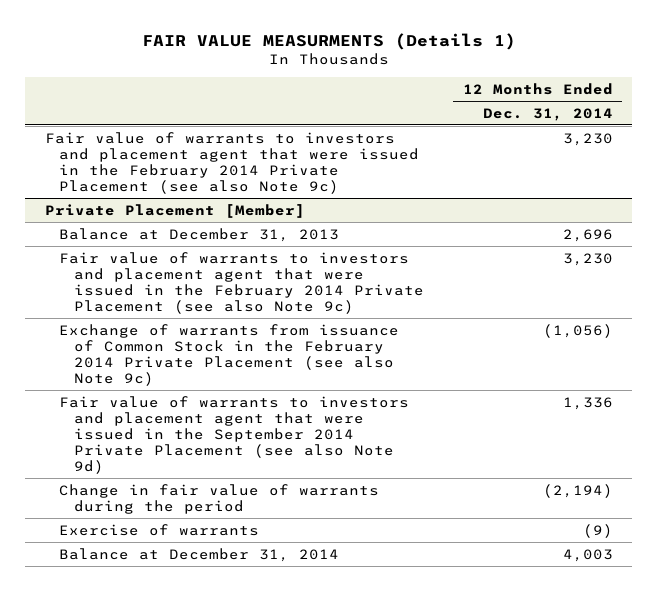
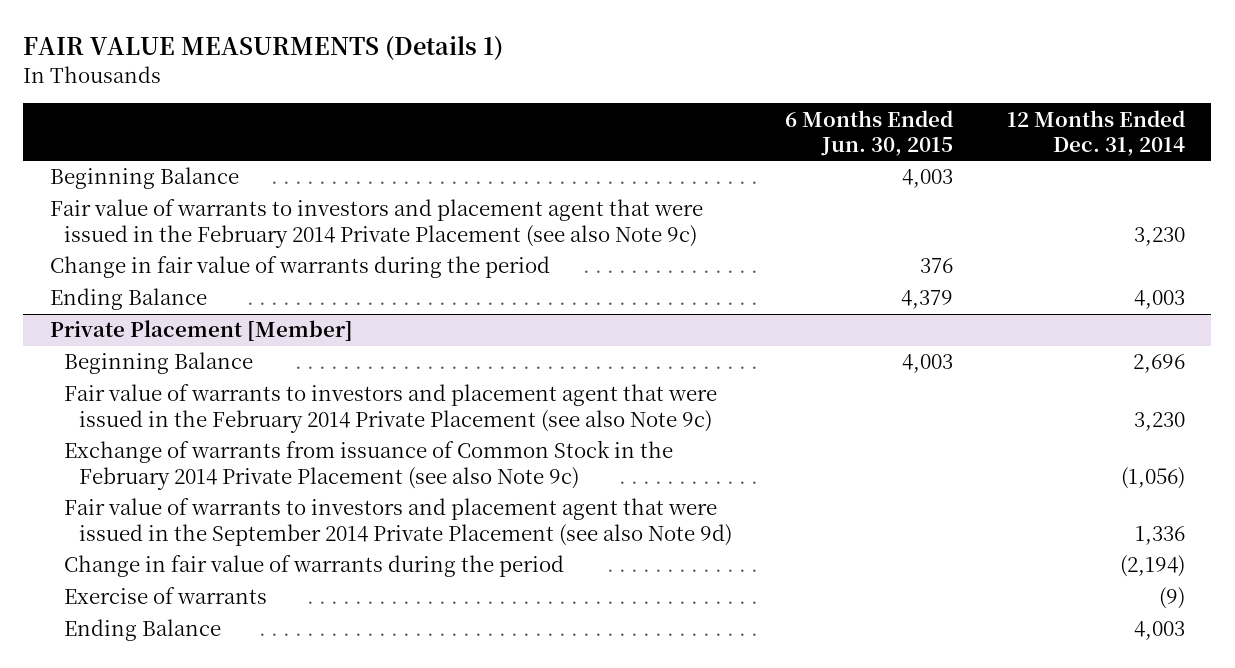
none -> [785,109,954,156] 6 Months Ended Jun. 30, 2015
none -> [50,167,240,190] Beginning Balance
none -> [50,256,551,279] Change in fair value of warrants during the period
none -> [50,288,208,311] Ending Balance
[59,227,340,242] Balance at December 31, 2013 -> [64,352,254,375] Beginning Balance
[59,547,340,562] Balance at December 31, 2014 -> [64,619,222,642] Ending Balance

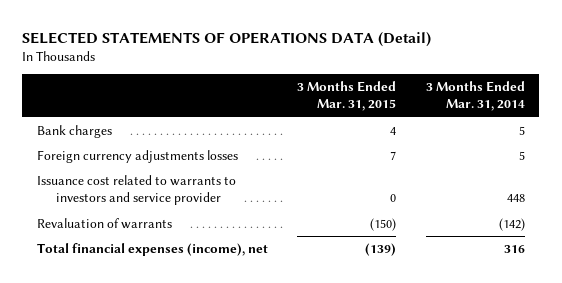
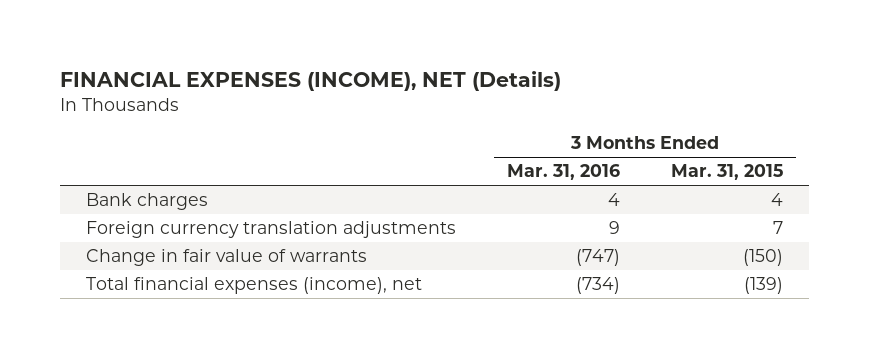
[22,31,432,47] SELECTED STATEMENTS OF OPERATIONS DATA (Detail) -> [60,71,562,92] FINANCIAL EXPENSES (INCOME), NET (Details)
[425,81,525,112] 3 Months Ended Mar. 31, 2014 -> none
none -> [507,164,621,181] Mar. 31, 2016
[36,175,236,206] Issuance cost related to warrants to investors and service provider -> none
[36,218,172,230] Revaluation of warrants -> none
[36,150,238,164] Foreign currency adjustments losses -> [85,221,456,239] Foreign currency translation adjustments
none -> [85,249,367,267] Change in fair value of warrants

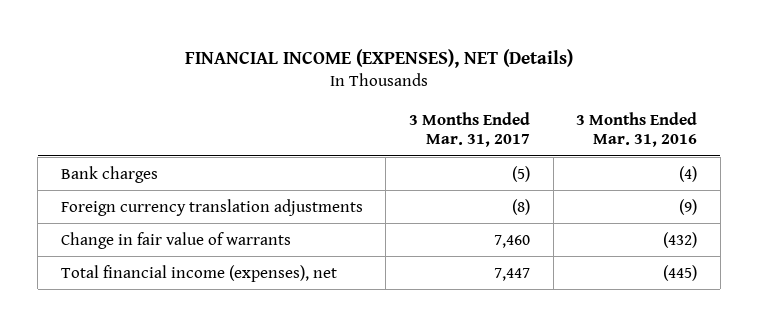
[60,71,562,92] FINANCIAL EXPENSES (INCOME), NET (Details) -> [185,48,574,68] FINANCIAL INCOME (EXPENSES), NET (Details)
[671,164,784,181] Mar. 31, 2015 -> none
none -> [409,111,531,148] 3 Months Ended Mar. 31, 2017
[608,193,621,207] 4 -> [679,165,698,182] (4)
[609,221,621,235] 9 -> [679,198,698,215] (9)
[576,249,621,267] (747) -> [663,231,698,248] (432)
[85,277,422,295] Total financial expenses (income), net -> [60,264,337,282] Total financial income (expenses), net
[576,277,621,295] (734) -> [663,264,698,281] (445)

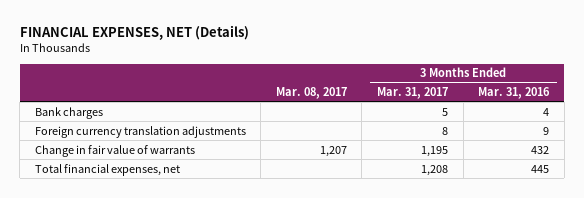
[185,48,574,68] FINANCIAL INCOME (EXPENSES), NET (Details) -> [19,25,249,41] FINANCIAL EXPENSES, NET (Details)
none -> [275,86,347,99] Mar. 08, 2017
[512,165,531,182] (5) -> [442,107,449,116] 5
[679,165,698,182] (4) -> [543,107,550,116] 4
[512,198,531,215] (8) -> [442,126,449,135] 8
[679,198,698,215] (9) -> [543,126,550,135] 9
[494,234,531,248] 7,460 -> [421,145,449,157] 1,195
[663,231,698,248] (432) -> [531,145,550,154] 432
[60,264,337,282] Total financial income (expenses), net -> [34,163,180,176] Total financial expenses, net
[494,267,531,281] 7,447 -> [421,164,449,176] 1,208
[663,264,698,281] (445) -> [531,164,550,173] 445

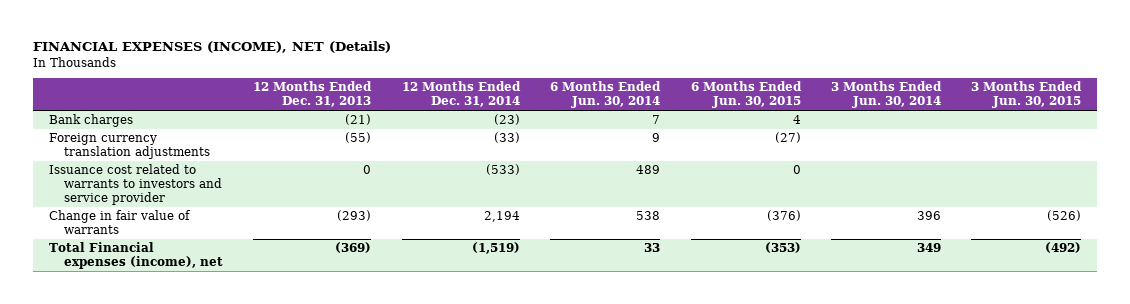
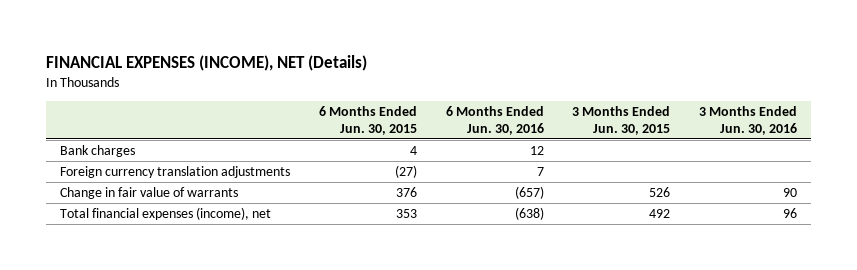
[253,81,373,108] 12 Months Ended Dec. 31, 2013 -> none
[401,81,521,108] 12 Months Ended Dec. 31, 2014 -> none
[550,81,662,109] 6 Months Ended Jun. 30, 2014 -> none
[830,81,942,109] 3 Months Ended Jun. 30, 2014 -> none
none -> [445,106,544,135] 6 Months Ended Jun. 30, 2016
none -> [699,106,798,135] 3 Months Ended Jun. 30, 2016
[48,164,222,206] Issuance cost related to warrants to investors and service provider -> none
[766,210,801,222] (376) -> [395,187,417,198] 376
[1047,210,1082,222] (526) -> [649,187,671,198] 526
[48,242,223,270] Total Financial expenses (income), net -> [60,207,272,221] Total financial expenses (income), net
[764,242,801,254] (353) -> [395,209,417,219] 353
[1045,242,1082,254] (492) -> [649,209,671,219] 492

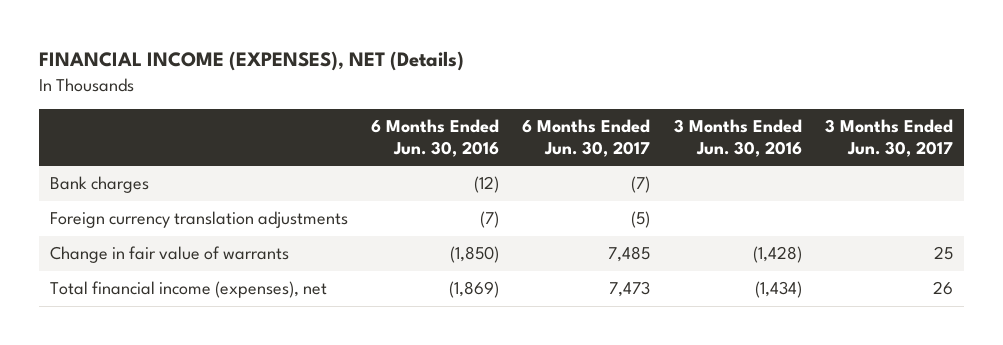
[45,54,367,71] FINANCIAL EXPENSES (INCOME), NET (Details) -> [38,51,464,72] FINANCIAL INCOME (EXPENSES), NET (Details)
[318,106,417,135] 6 Months Ended Jun. 30, 2015 -> none
[572,106,671,135] 3 Months Ended Jun. 30, 2015 -> none
none -> [522,118,651,157] 6 Months Ended Jun. 30, 2017
none -> [824,118,953,157] 3 Months Ended Jun. 30, 2017
[529,146,544,156] 12 -> [474,176,500,194] (12)
[536,167,544,177] 7 -> [480,211,500,229] (7)
[514,186,544,200] (657) -> [450,246,500,264] (1,850)
[783,188,798,198] 90 -> [752,246,802,264] (1,428)
[60,207,272,221] Total financial expenses (income), net -> [50,281,328,299] Total financial income (expenses), net
[514,207,544,221] (638) -> [449,281,500,299] (1,869)
[783,208,798,219] 96 -> [754,281,802,299] (1,434)

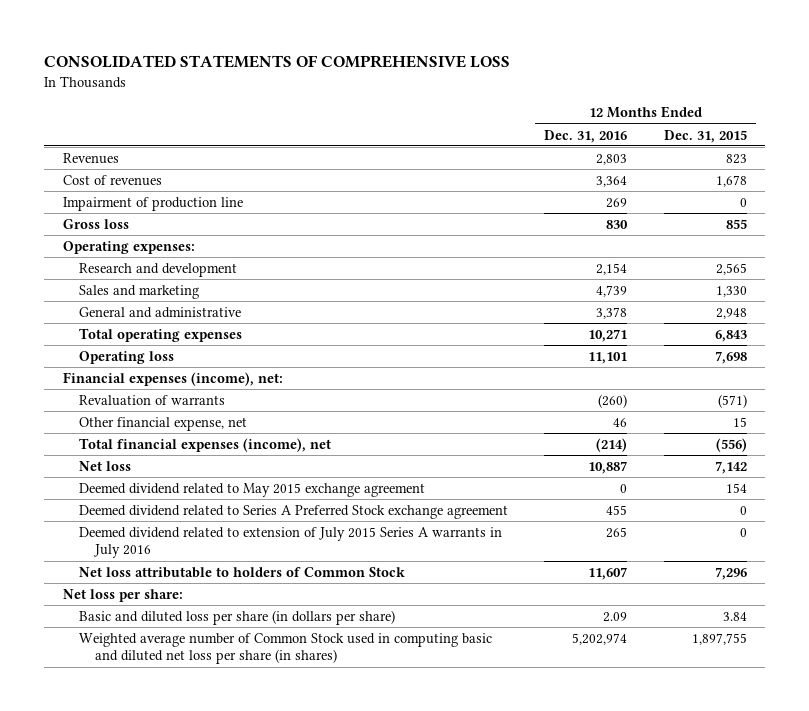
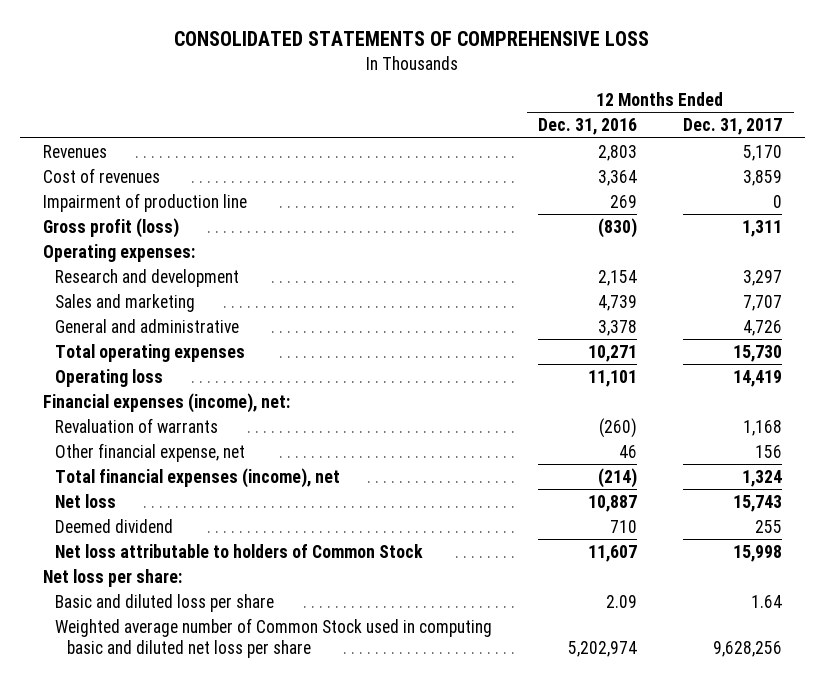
[663,129,747,143] Dec. 31, 2015 -> none
none -> [683,118,783,136] Dec. 31, 2017
[62,218,129,229] Gross loss -> [42,217,179,238] Gross profit (loss)
[606,219,629,229] 830 -> [598,217,638,238] (830)
[78,482,425,497] Deemed dividend related to May 2015 exchange agreement -> none
[78,504,508,519] Deemed dividend related to Series A Preferred Stock exchange agreement -> none
[78,526,502,559] Deemed dividend related to extension of July 2015 Series A warrants in July 2016 -> none
none -> [54,518,173,533] Deemed dividend
[78,609,395,625] Basic and diluted loss per share (in dollars per share) -> [54,593,274,612] Basic and diluted loss per share
[78,632,492,665] Weighted average number of Common Stock used in computing basic and diluted net loss per share (in shares) -> [54,617,492,658] Weighted average number of Common Stock used in computing basic and diluted net loss per share

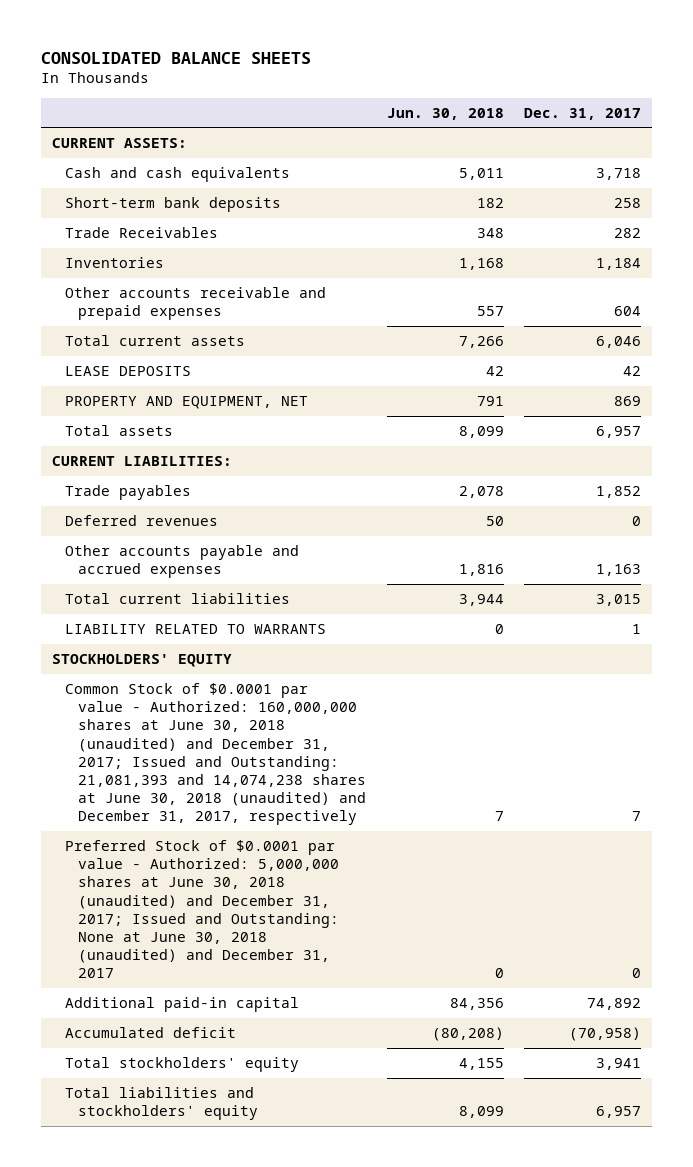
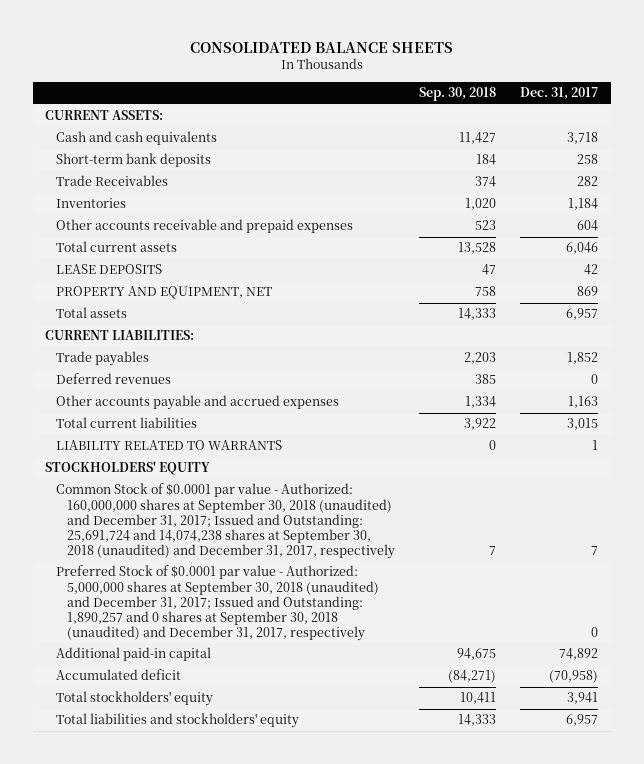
[386,107,504,120] Jun. 30, 2018 -> none
none -> [419,87,497,102] Sep. 30, 2018
[64,683,367,826] Common Stock of $0.0001 par value - Authorized: 160,000,000 shares at June 30, 2018 (unaudited) and December 31, 2017; Issued and Outstanding: 21,081,393 and 14,074,238 shares at June 30, 2018 (unaudited) and December 31, 2017, respectively -> [56,483,395,559] Common Stock of $0.0001 par value - Authorized: 160,000,000 shares at September 30, 2018 (unaudited) and December 31, 2017; Issued and Outstanding: 25,691,724 and 14,074,238 shares at September 30, 2018 (unaudited) and December 31, 2017, respectively
[64,840,340,979] Preferred Stock of $0.0001 par value - Authorized: 5,000,000 shares at June 30, 2018 (unaudited) and December 31, 2017; Issued and Outstanding: None at June 30, 2018 (unaudited) and December 31, 2017 -> [56,565,379,641] Preferred Stock of $0.0001 par value - Authorized: 5,000,000 shares at September 30, 2018 (unaudited) and December 31, 2017; Issued and Outstanding: 1,890,257 and 0 shares at September 30, 2018 (unaudited) and December 31, 2017, respectively

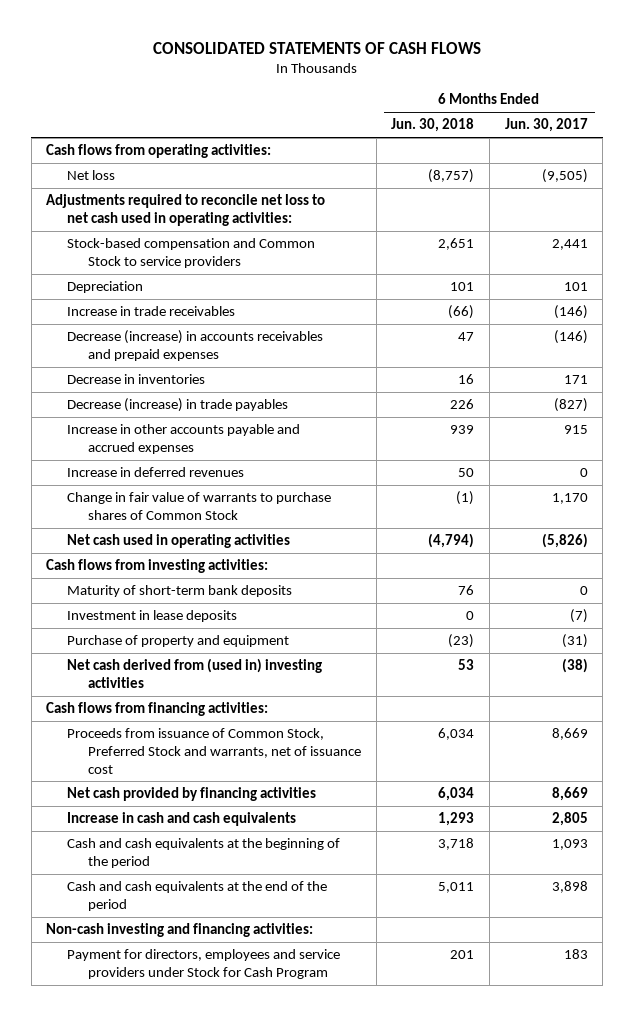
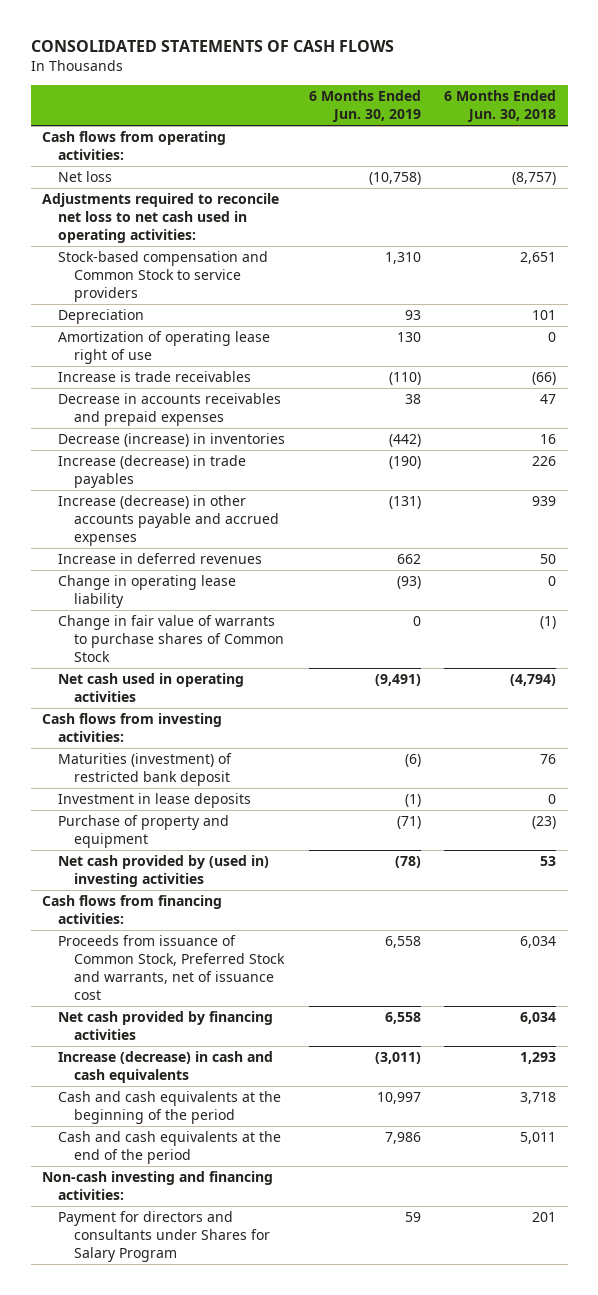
[504,118,588,133] Jun. 30, 2017 -> none
none -> [308,90,421,123] 6 Months Ended Jun. 30, 2019
none -> [57,331,270,365] Amortization of operating lease right of use
[67,306,236,317] Increase in trade receivables -> [57,371,251,383] Increase is trade receivables
[67,330,324,361] Decrease (increase) in accounts receivables and prepaid expenses -> [57,393,281,427] Decrease in accounts receivables and prepaid expenses
[67,374,206,385] Decrease in inventories -> [57,433,285,448] Decrease (increase) in inventories
[67,398,289,413] Decrease (increase) in trade payables -> [57,455,246,489] Increase (decrease) in trade payables
[67,424,301,454] Increase in other accounts payable and accrued expenses -> [57,495,279,546] Increase (decrease) in other accounts payable and accrued expenses
none -> [57,575,236,609] Change in operating lease liability
[67,585,293,598] Maturity of short-term bank deposits -> none
none -> [57,753,232,787] Maturities (investment) of restricted bank deposit
[67,658,323,688] Net cash derived from (used in) investing activities -> [57,855,269,888] Net cash provided by (used in) investing activities
[67,812,297,827] Increase in cash and cash equivalents -> [57,1051,273,1084] Increase (decrease) in cash and cash equivalents
[67,949,341,979] Payment for directors, employees and service providers under Stock for Cash Program -> none
none -> [57,1211,270,1262] Payment for directors and consultants under Shares for Salary Program

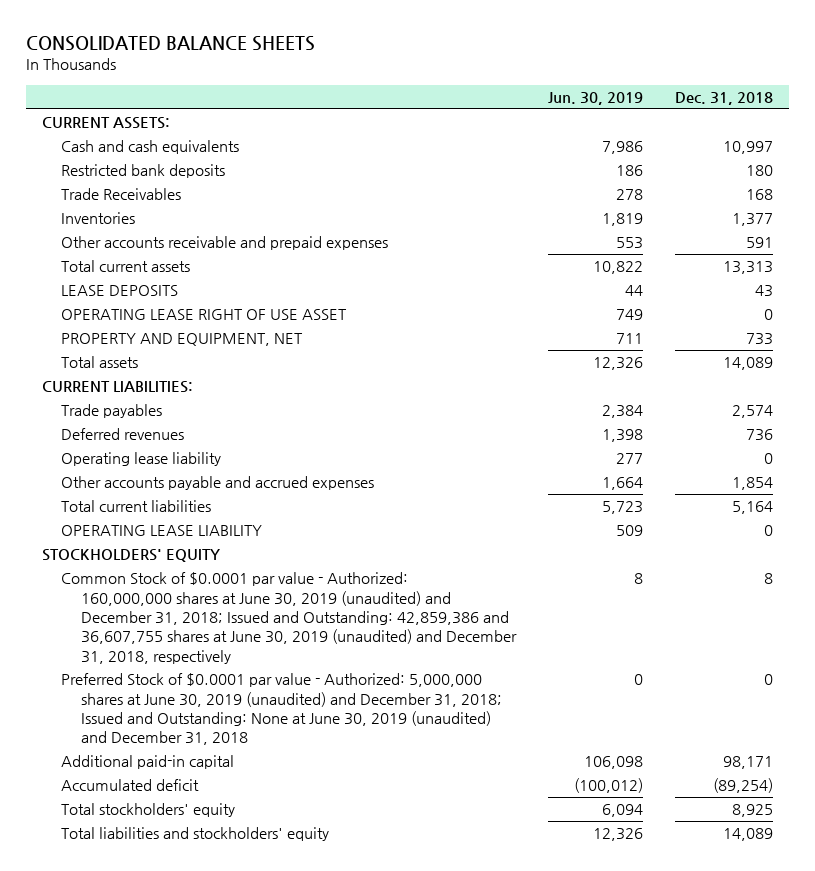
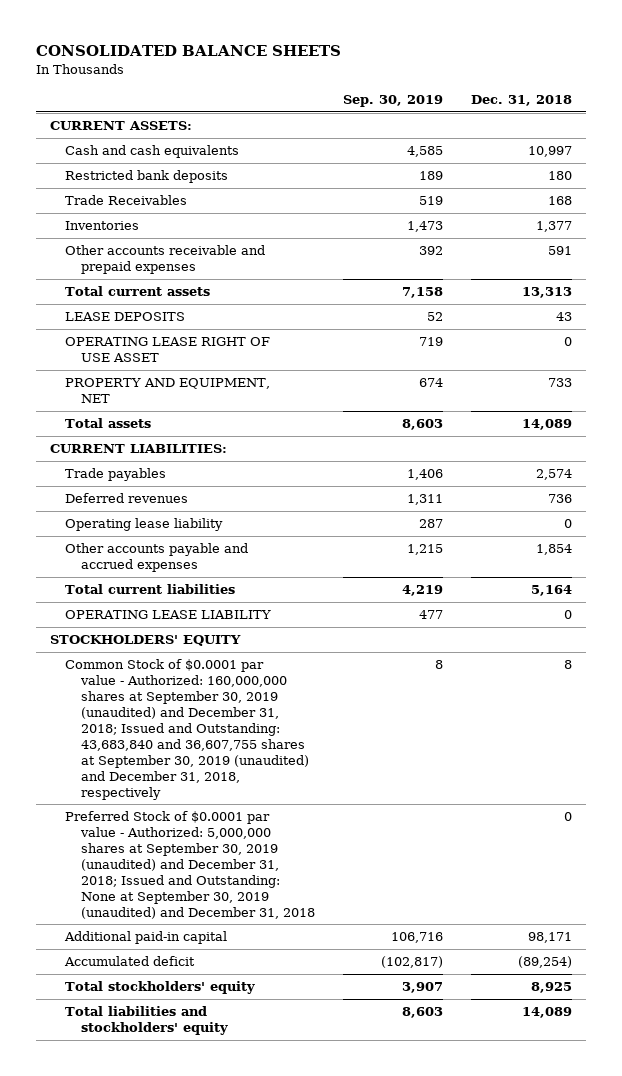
[547,91,643,105] Jun. 30, 2019 -> none
none -> [343,95,444,108] Sep. 30, 2019
[61,572,517,664] Common Stock of $0.0001 par value - Authorized: 160,000,000 shares at June 30, 2019 (unaudited) and December 31, 2018; Issued and Outstanding: 42,859,386 and 36,607,755 shares at June 30, 2019 (unaudited) and December 31, 2018, respectively -> [65,659,309,800] Common Stock of $0.0001 par value - Authorized: 160,000,000 shares at September 30, 2019 (unaudited) and December 31, 2018; Issued and Outstanding: 43,683,840 and 36,607,755 shares at September 30, 2019 (unaudited) and December 31, 2018, respectively
[61,673,502,746] Preferred Stock of $0.0001 par value - Authorized: 5,000,000 shares at June 30, 2019 (unaudited) and December 31, 2018; Issued and Outstanding: None at June 30, 2019 (unaudited) and December 31, 2018 -> [65,811,315,919] Preferred Stock of $0.0001 par value - Authorized: 5,000,000 shares at September 30, 2019 (unaudited) and December 31, 2018; Issued and Outstanding: None at September 30, 2019 (unaudited) and December 31, 2018

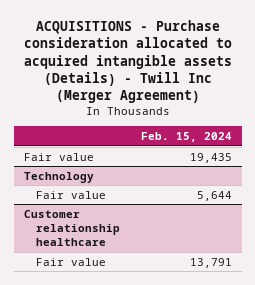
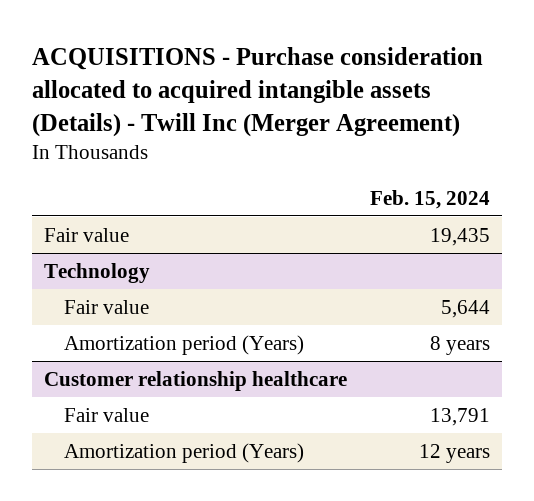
none -> [63,334,304,355] Amortization period (Years)
none -> [63,442,304,463] Amortization period (Years)

